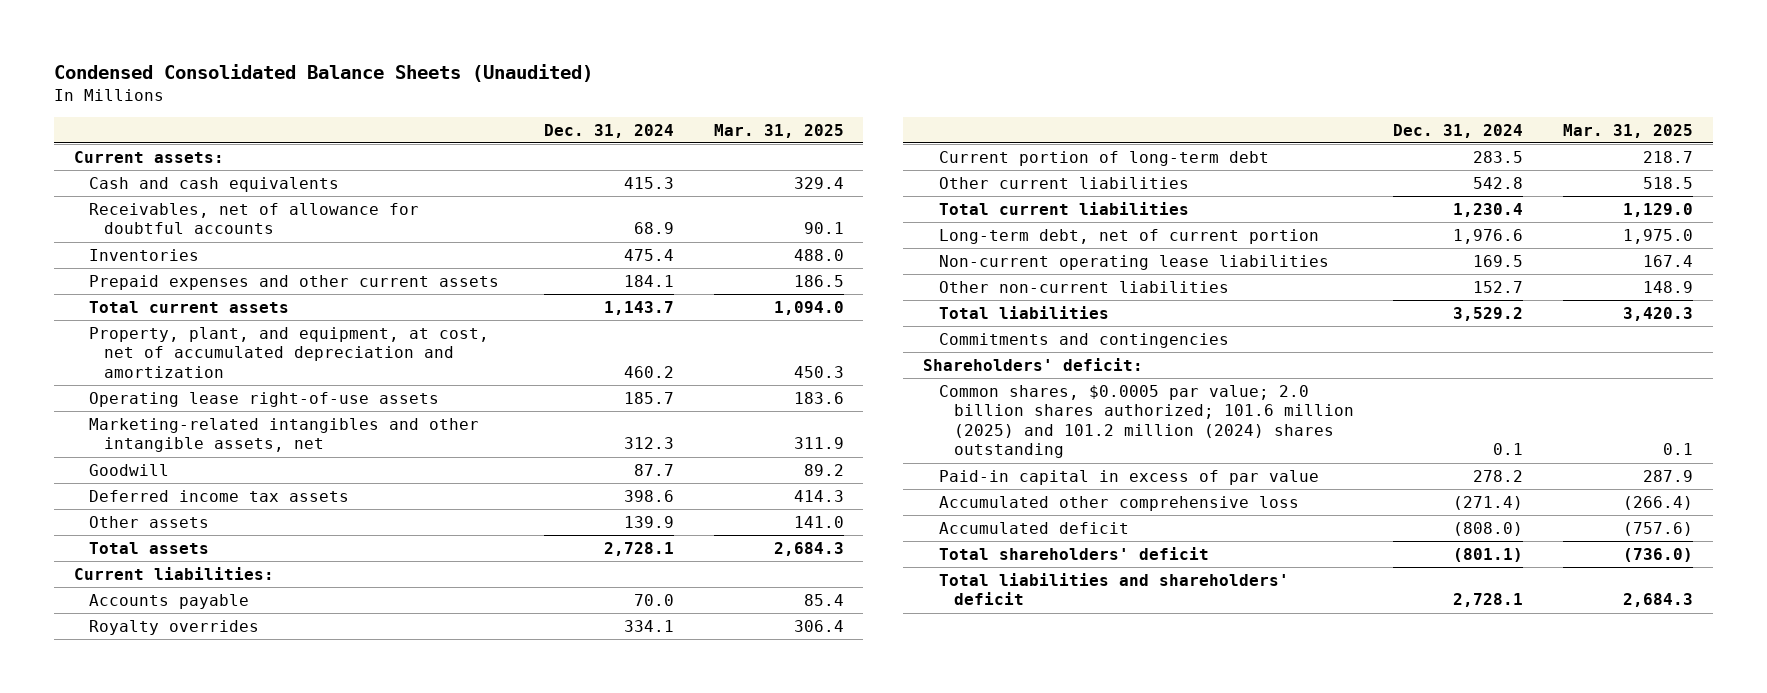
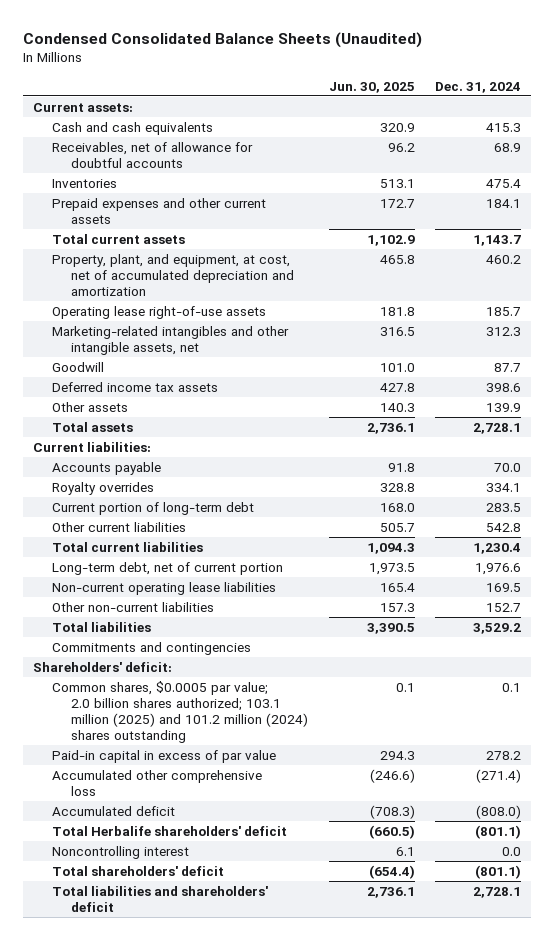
[713,123,844,138] Mar. 31, 2025 -> none
none -> [328,81,415,93] Jun. 30, 2025
[938,384,1354,459] Common shares, $0.0005 par value; 2.0 billion shares authorized; 101.6 million (2025) and 101.2 million (2024) shares outstanding -> [52,680,309,744] Common shares, $0.0005 par value; 2.0 billion shares authorized; 103.1 million (2025) and 101.2 million (2024) shares outstanding
none -> [52,825,288,836] Total Herbalife shareholders' deficit
none -> [52,845,190,859] Noncontrolling interest

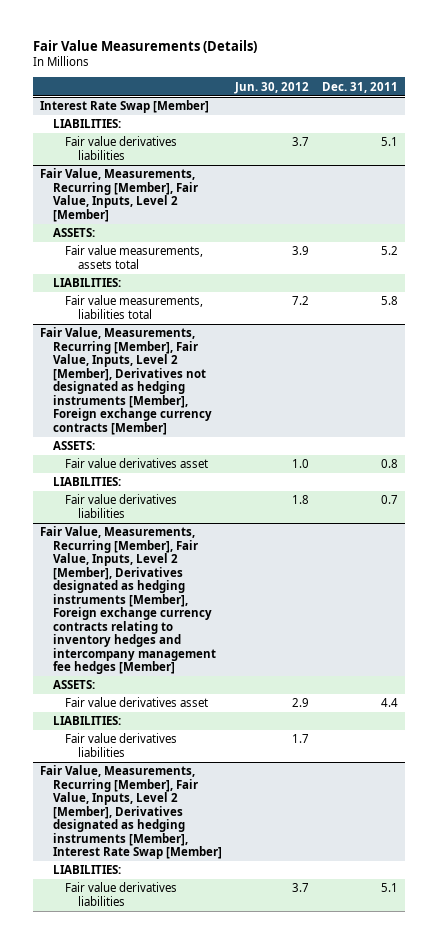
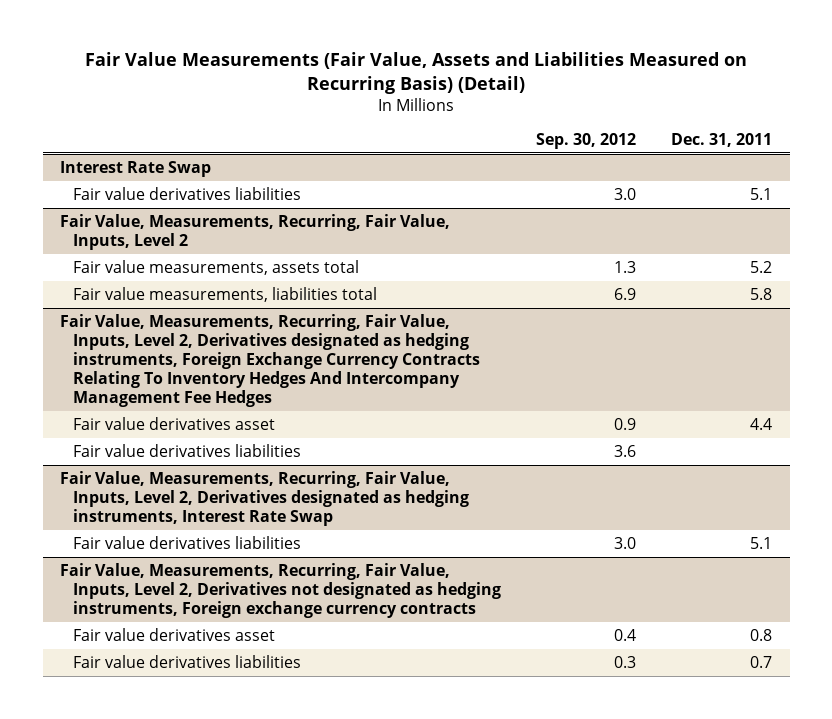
[33,39,258,53] Fair Value Measurements (Details) -> [85,52,748,95] Fair Value Measurements (Fair Value, Assets and Liabilities Measured on Recurring Basis) (Detail)
[233,81,309,94] Jun. 30, 2012 -> none
none -> [535,132,636,149] Sep. 30, 2012
[52,119,121,129] LIABILITIES: -> none
[39,100,209,114] Interest Rate Swap [Member] -> [60,160,212,177] Interest Rate Swap
[52,228,95,238] ASSETS: -> none
[39,168,198,222] Fair Value, Measurements, Recurring [Member], Fair Value, Inputs, Level 2 [Member] -> [60,213,451,250] Fair Value, Measurements, Recurring, Fair Value, Inputs, Level 2
[52,278,121,288] LIABILITIES: -> none
[39,327,212,435] Fair Value, Measurements, Recurring [Member], Fair Value, Inputs, Level 2 [Member], Derivatives not designated as hedging instruments [Member], Foreign exchange currency contracts [Member] -> none
[52,441,95,451] ASSETS: -> none
[65,458,209,469] Fair value derivatives asset -> none
[52,477,121,487] LIABILITIES: -> none
[65,494,178,518] Fair value derivatives liabilities -> none
[52,680,95,690] ASSETS: -> none
[39,526,216,675] Fair Value, Measurements, Recurring [Member], Fair Value, Inputs, Level 2 [Member], Derivatives designated as hedging instruments [Member], Foreign exchange currency contracts relating to inventory hedges and intercompany management fee hedges [Member] -> [60,313,480,407] Fair Value, Measurements, Recurring, Fair Value, Inputs, Level 2, Derivatives designated as hedging instruments, Foreign Exchange Currency Contracts Relating To Inventory Hedges And Intercompany Management Fee Hedges
[52,716,121,726] LIABILITIES: -> none
[52,865,121,875] LIABILITIES: -> none
[39,765,222,860] Fair Value, Measurements, Recurring [Member], Fair Value, Inputs, Level 2 [Member], Derivatives designated as hedging instruments [Member], Interest Rate Swap [Member] -> [60,470,469,526] Fair Value, Measurements, Recurring, Fair Value, Inputs, Level 2, Derivatives designated as hedging instruments, Interest Rate Swap
none -> [60,562,501,618] Fair Value, Measurements, Recurring, Fair Value, Inputs, Level 2, Derivatives not designated as hedging instruments, Foreign exchange currency contracts
none -> [72,627,275,641] Fair value derivatives asset
none -> [72,654,301,668] Fair value derivatives liabilities

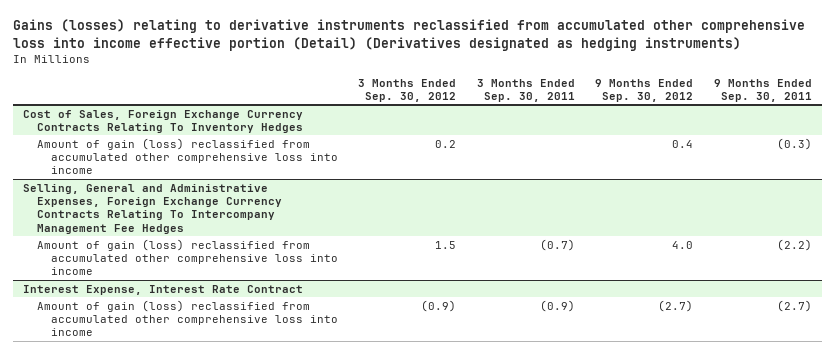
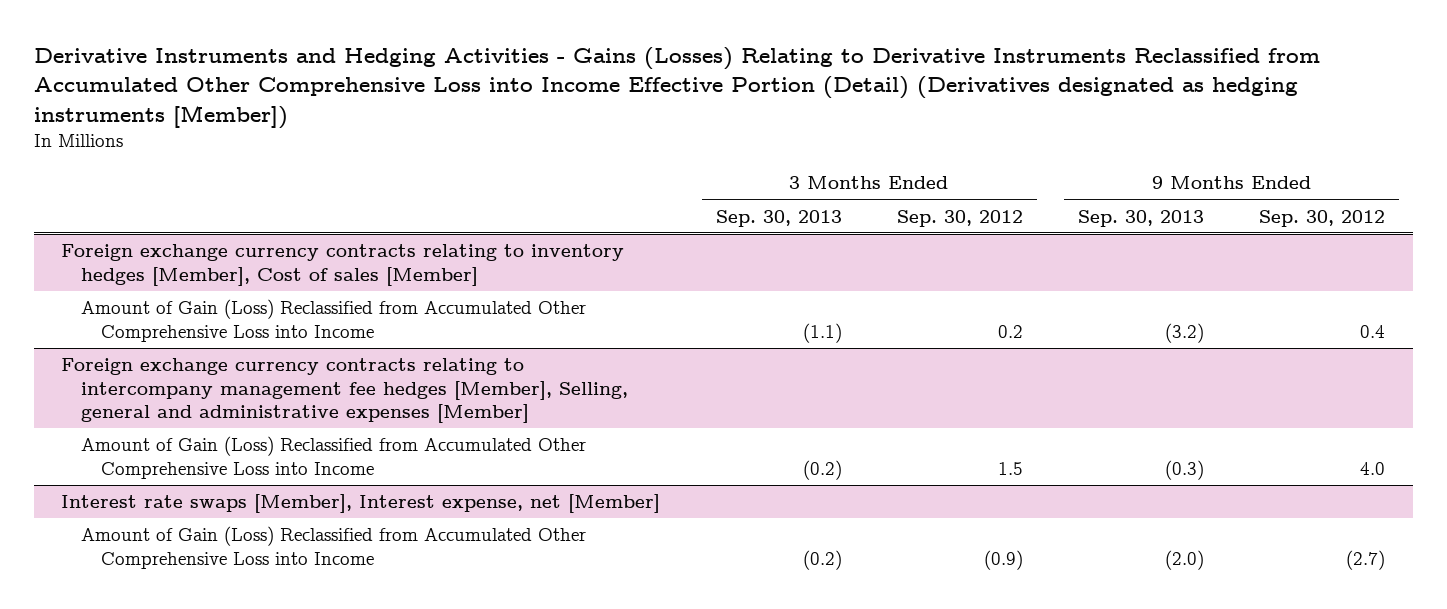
[12,19,805,51] Gains (losses) relating to derivative instruments reclassified from accumulated other comprehensive loss into income effective portion (Detail) (Derivatives designated as hedging instruments) -> [33,47,1320,129] Derivative Instruments and Hedging Activities - Gains (Losses) Relating to Derivative Instruments Reclassified from Accumulated Other Comprehensive Loss into Income Effective Portion (Detail) (Derivatives designated as hedging instruments [Member])
[476,78,575,102] 3 Months Ended Sep. 30, 2011 -> none
[713,78,812,102] 9 Months Ended Sep. 30, 2011 -> none
none -> [715,209,842,227] Sep. 30, 2013
none -> [1078,209,1205,227] Sep. 30, 2013
[22,284,303,295] Interest Expense, Interest Rate Contract -> none
[22,109,303,134] Cost of Sales, Foreign Exchange Currency Contracts Relating To Inventory Hedges -> [61,244,625,286] Foreign exchange currency contracts relating to inventory hedges [Member], Cost of sales [Member]
[36,137,338,175] Amount of gain (loss) reclassified from accumulated other comprehensive loss into income -> [81,299,587,342] Amount of Gain (Loss) Reclassified from Accumulated Other Comprehensive Loss into Income
[22,183,282,234] Selling, General and Administrative Expenses, Foreign Exchange Currency Contracts Relating To Intercompany Management Fee Hedges -> [61,358,629,424] Foreign exchange currency contracts relating to intercompany management fee hedges [Member], Selling, general and administrative expenses [Member]
[36,238,338,276] Amount of gain (loss) reclassified from accumulated other comprehensive loss into income -> [81,436,587,479] Amount of Gain (Loss) Reclassified from Accumulated Other Comprehensive Loss into Income
none -> [61,494,661,514] Interest rate swaps [Member], Interest expense, net [Member]
[36,299,338,337] Amount of gain (loss) reclassified from accumulated other comprehensive loss into income -> [81,526,587,569] Amount of Gain (Loss) Reclassified from Accumulated Other Comprehensive Loss into Income

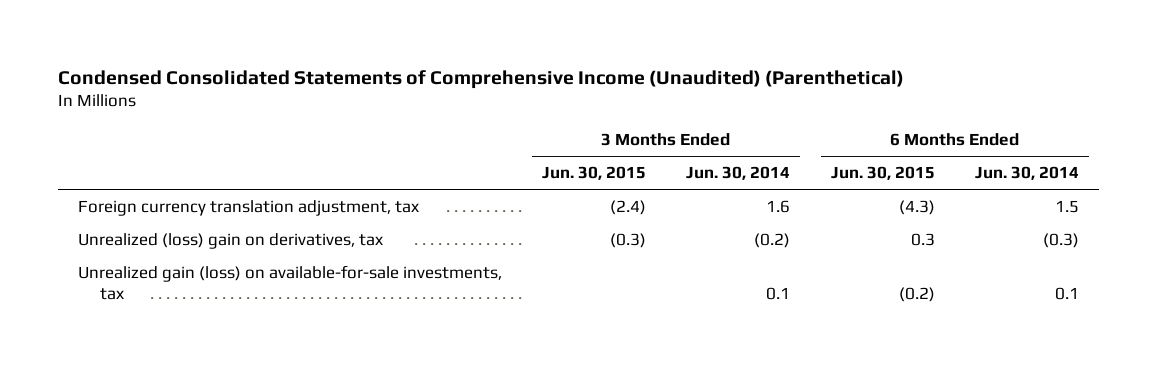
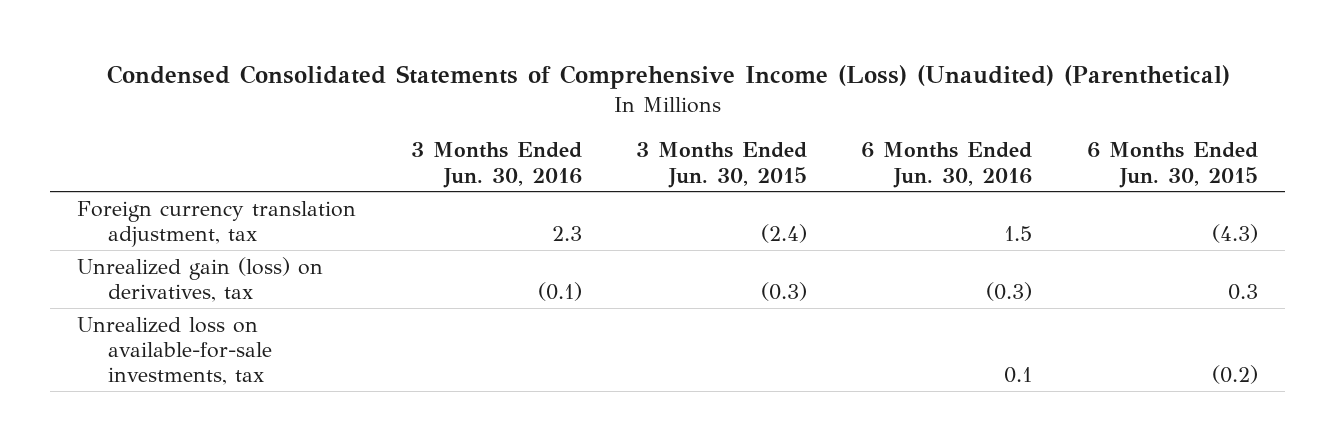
[57,69,904,89] Condensed Consolidated Statements of Comprehensive Income (Unaudited) (Parenthetical) -> [106,65,1230,90] Condensed Consolidated Statements of Comprehensive Income (Loss) (Unaudited) (Parenthetical)
[686,166,791,181] Jun. 30, 2014 -> none
[974,166,1079,181] Jun. 30, 2014 -> none
none -> [410,142,582,188] 3 Months Ended Jun. 30, 2016
none -> [861,142,1033,188] 6 Months Ended Jun. 30, 2016
[77,232,383,249] Unrealized (loss) gain on derivatives, tax -> [77,256,324,302] Unrealized gain (loss) on derivatives, tax
[77,264,502,300] Unrealized gain (loss) on available-for-sale investments, tax -> [77,316,273,386] Unrealized loss on available-for-sale investments, tax

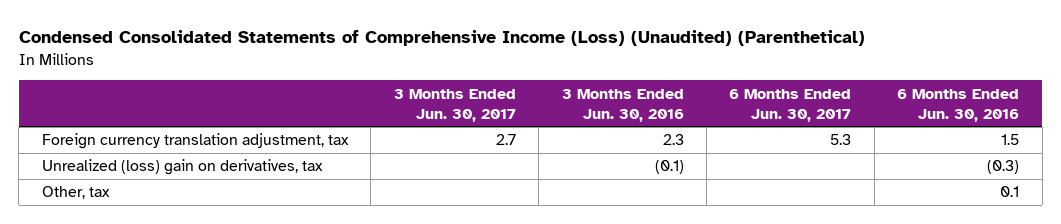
[636,142,808,188] 3 Months Ended Jun. 30, 2015 -> none
[1086,142,1258,188] 6 Months Ended Jun. 30, 2015 -> none
none -> [393,88,516,122] 3 Months Ended Jun. 30, 2017
none -> [729,88,852,122] 6 Months Ended Jun. 30, 2017
[77,316,273,386] Unrealized loss on available-for-sale investments, tax -> none
[77,256,324,302] Unrealized gain (loss) on derivatives, tax -> [41,159,323,176] Unrealized (loss) gain on derivatives, tax
none -> [41,186,110,200] Other, tax

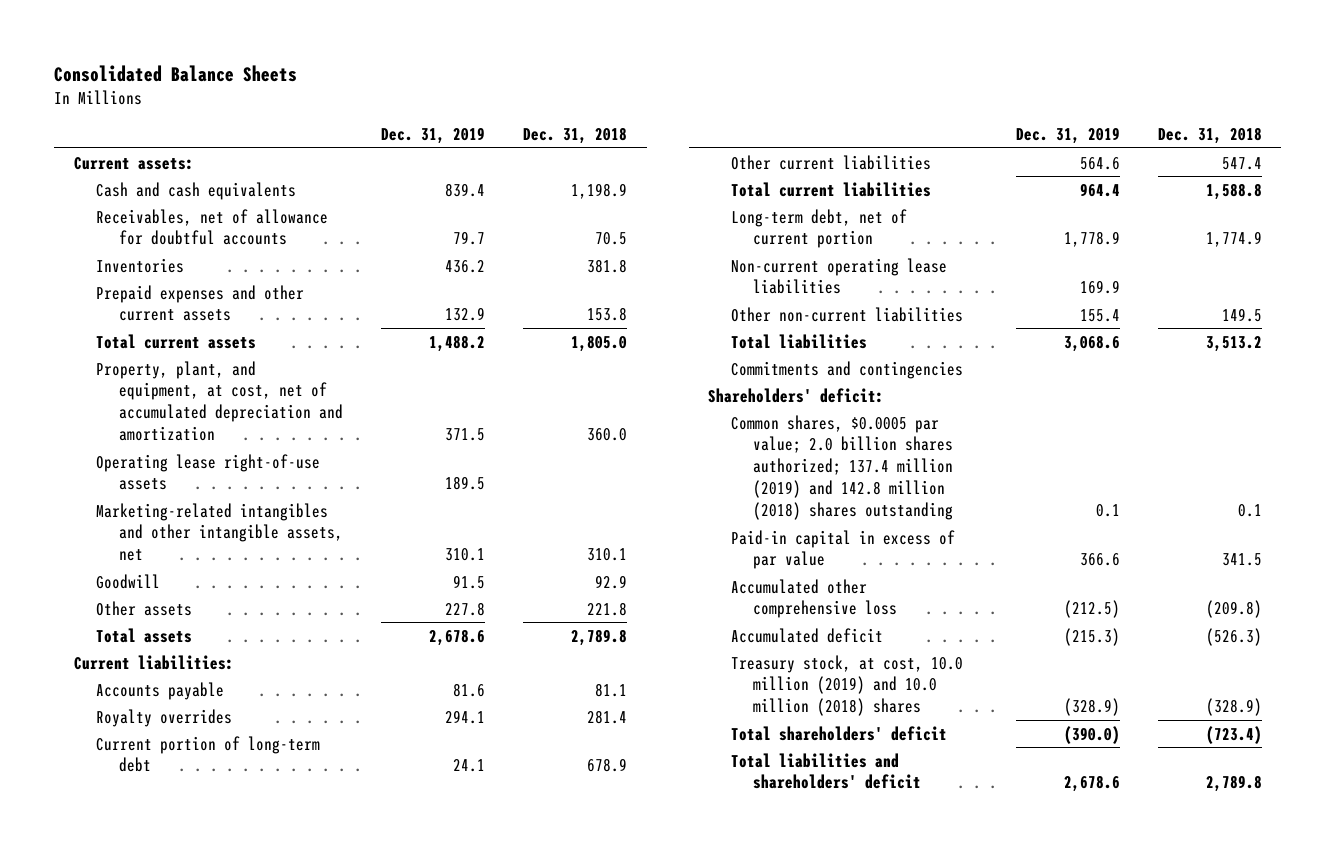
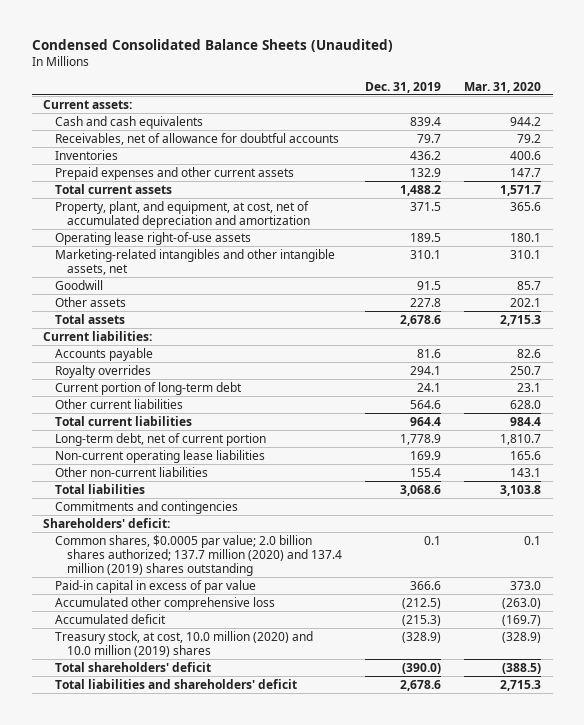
[54,64,298,82] Consolidated Balance Sheets -> [31,39,393,53] Condensed Consolidated Balance Sheets (Unaudited)
[523,127,628,145] Dec. 31, 2018 -> none
none -> [464,81,542,93] Mar. 31, 2020
[730,414,954,521] Common shares, $0.0005 par value; 2.0 billion shares authorized; 137.4 million (2019) and 142.8 million (2018) shares outstanding -> [55,534,343,576] Common shares, $0.0005 par value; 2.0 billion shares authorized; 137.7 million (2020) and 137.4 million (2019) shares outstanding
[730,654,963,717] Treasury stock, at cost, 10.0 million (2019) and 10.0 million (2018) shares -> [55,630,314,657] Treasury stock, at cost, 10.0 million (2020) and 10.0 million (2019) shares

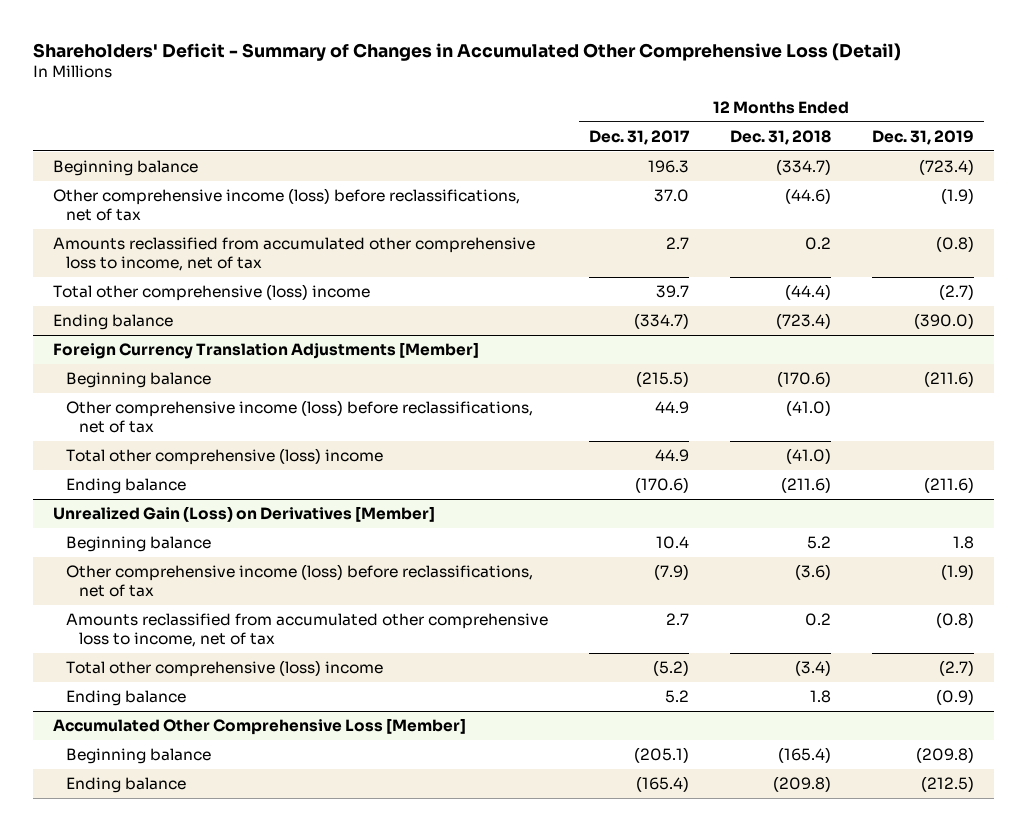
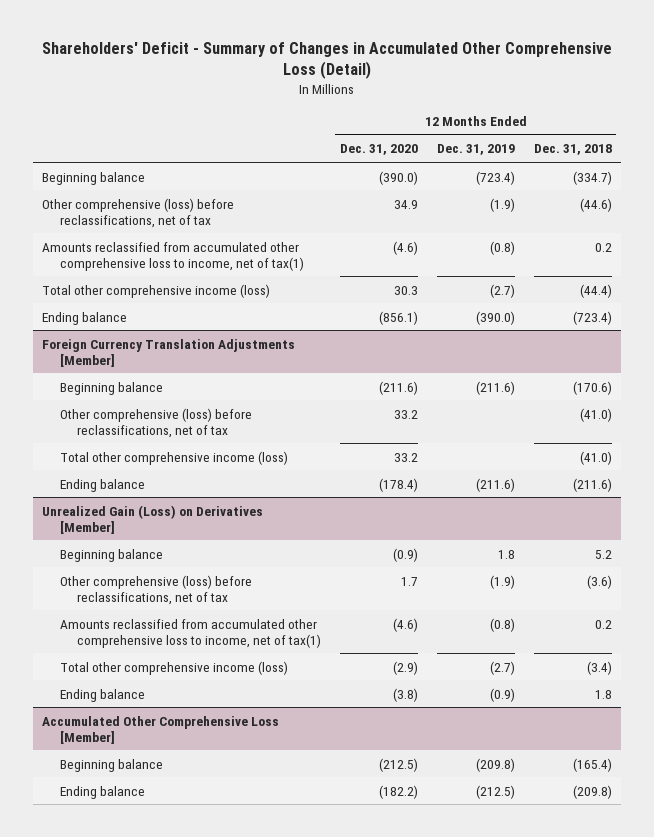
[589,129,691,145] Dec. 31, 2017 -> none
none -> [339,144,418,156] Dec. 31, 2020
[53,188,521,222] Other comprehensive income (loss) before reclassifications, net of tax -> [42,197,235,228] Other comprehensive (loss) before reclassifications, net of tax
[53,237,536,272] Amounts reclassified from accumulated other comprehensive loss to income, net of tax -> [42,241,304,271] Amounts reclassified from accumulated other comprehensive loss to income, net of tax(1)
[53,284,371,302] Total other comprehensive (loss) income -> [42,283,271,298] Total other comprehensive income (loss)
[66,400,534,434] Other comprehensive income (loss) before reclassifications, net of tax -> [59,407,252,438] Other comprehensive (loss) before reclassifications, net of tax
[66,448,384,466] Total other comprehensive (loss) income -> [59,450,288,465] Total other comprehensive income (loss)
[66,564,534,598] Other comprehensive income (loss) before reclassifications, net of tax -> [59,574,252,605] Other comprehensive (loss) before reclassifications, net of tax
[66,613,549,648] Amounts reclassified from accumulated other comprehensive loss to income, net of tax -> [59,618,322,648] Amounts reclassified from accumulated other comprehensive loss to income, net of tax(1)
[66,660,384,678] Total other comprehensive (loss) income -> [59,660,288,675] Total other comprehensive income (loss)

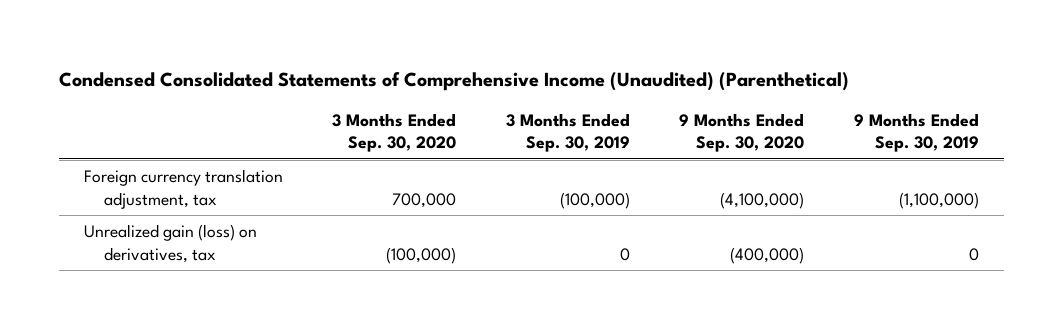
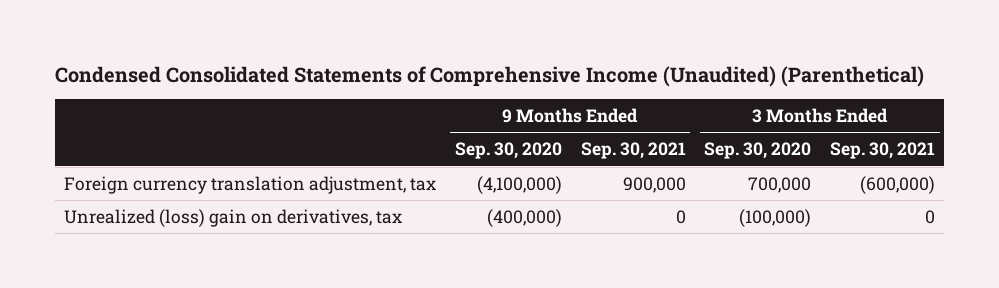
[505,112,630,153] 3 Months Ended Sep. 30, 2019 -> none
[853,112,979,153] 9 Months Ended Sep. 30, 2019 -> none
none -> [580,142,686,160] Sep. 30, 2021
none -> [830,142,936,160] Sep. 30, 2021
[83,224,257,263] Unrealized gain (loss) on derivatives, tax -> [64,208,403,227] Unrealized (loss) gain on derivatives, tax

